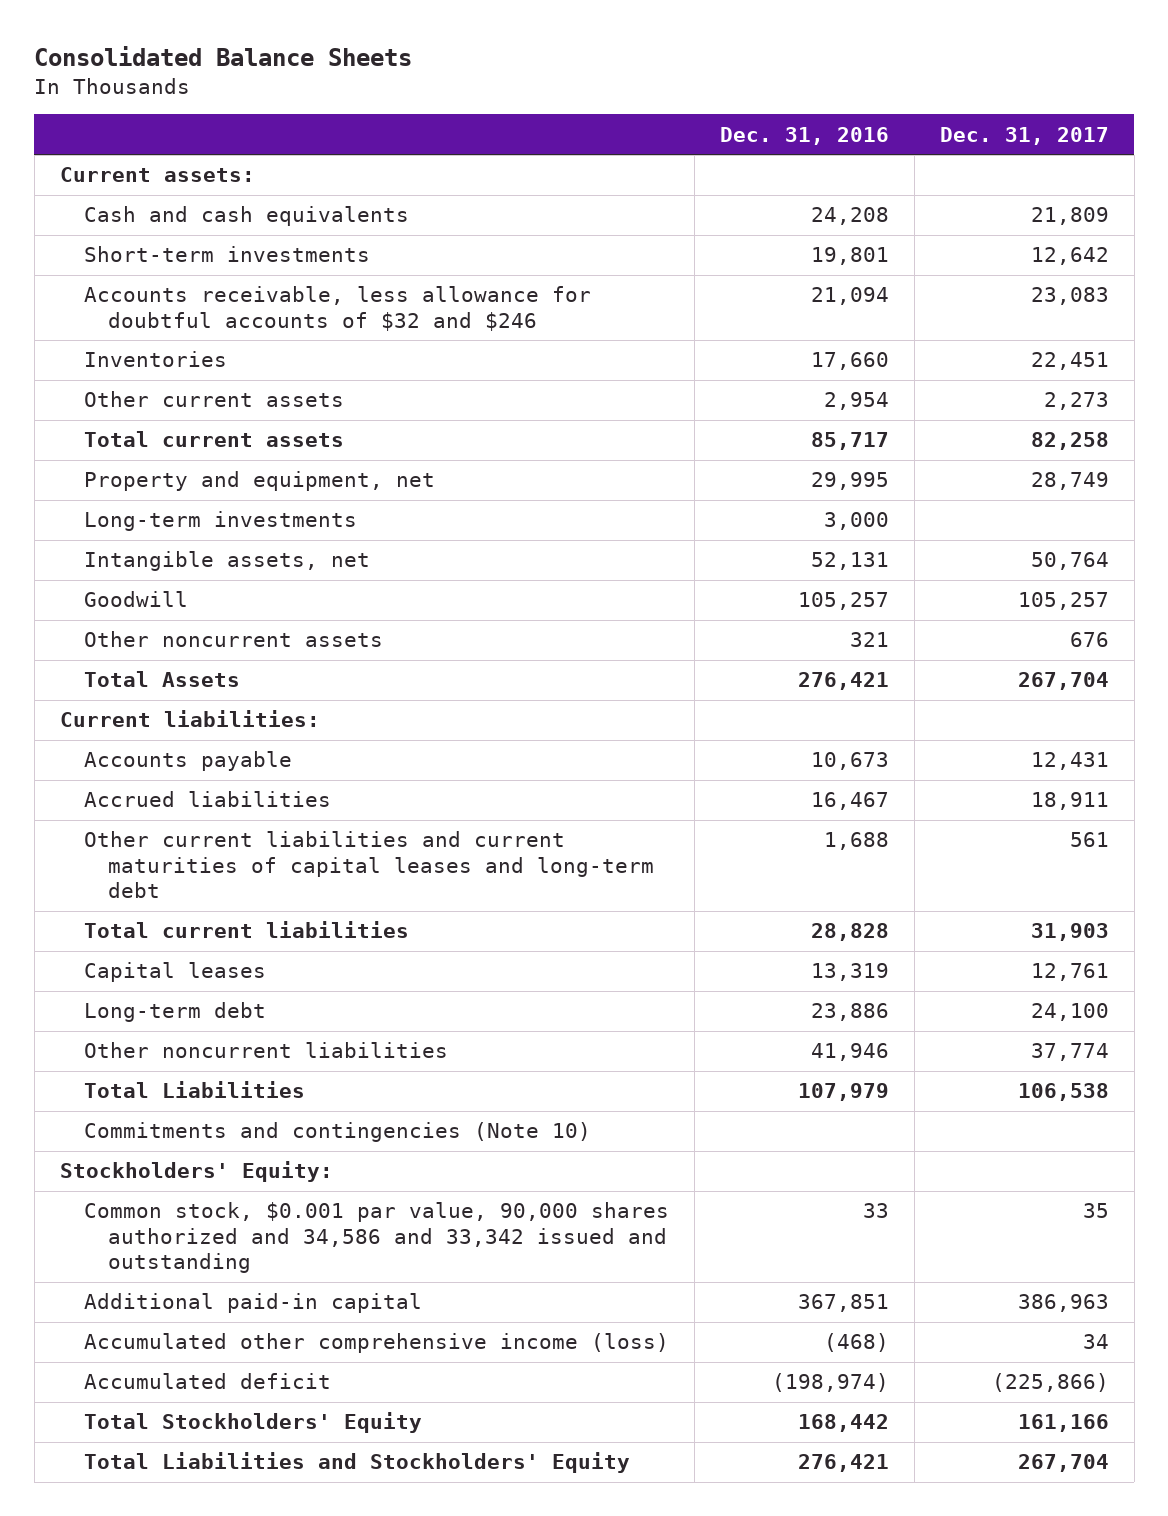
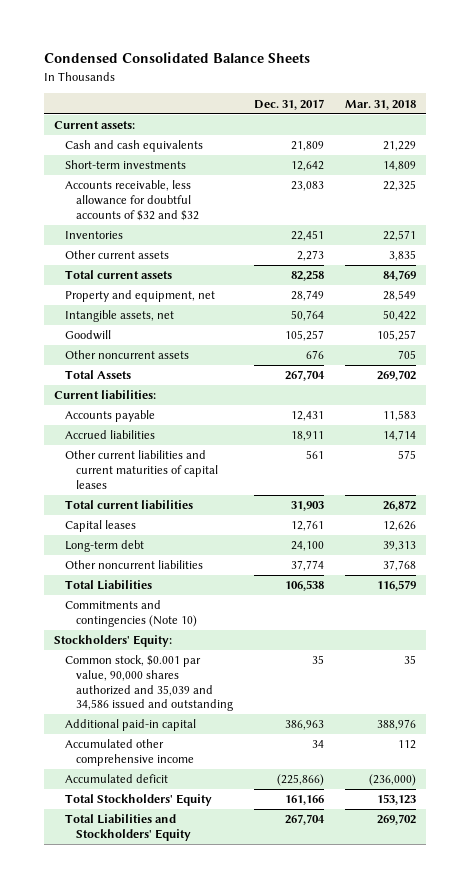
[34,46,413,67] Consolidated Balance Sheets -> [43,52,310,64] Condensed Consolidated Balance Sheets
[719,126,889,145] Dec. 31, 2016 -> none
none -> [344,99,416,110] Mar. 31, 2018
[83,286,591,331] Accounts receivable, less allowance for doubtful accounts of $32 and $246 -> [65,180,199,221] Accounts receivable, less allowance for doubtful accounts of $32 and $32
[83,511,357,532] Long-term investments -> none
[83,831,654,899] Other current liabilities and current maturities of capital leases and long-term debt -> [65,450,218,489] Other current liabilities and current maturities of capital leases
[83,1202,669,1274] Common stock, $0.001 par value, 90,000 shares authorized and 34,586 and 33,342 issued and outstanding -> [65,655,233,712] Common stock, $0.001 par value, 90,000 shares authorized and 35,039 and 34,586 issued and outstanding
[83,1333,669,1354] Accumulated other comprehensive income (loss) -> [65,739,194,767] Accumulated other comprehensive income

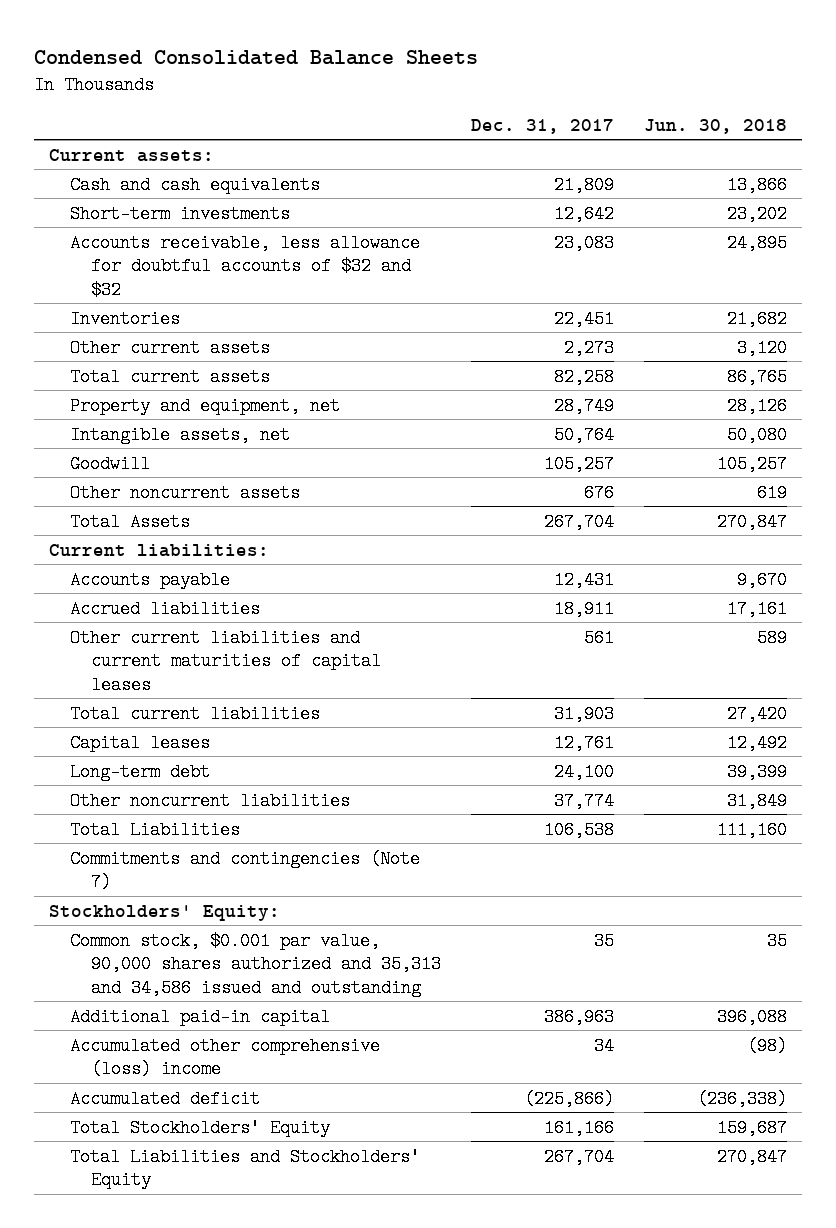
[344,99,416,110] Mar. 31, 2018 -> none
none -> [643,118,787,134] Jun. 30, 2018
[65,600,197,628] Commitments and contingencies (Note 10) -> [69,849,420,892] Commitments and contingencies (Note 7)
[65,655,233,712] Common stock, $0.001 par value, 90,000 shares authorized and 35,039 and 34,586 issued and outstanding -> [69,931,442,997] Common stock, $0.001 par value, 90,000 shares authorized and 35,313 and 34,586 issued and outstanding
[65,739,194,767] Accumulated other comprehensive income -> [69,1036,380,1079] Accumulated other comprehensive (loss) income

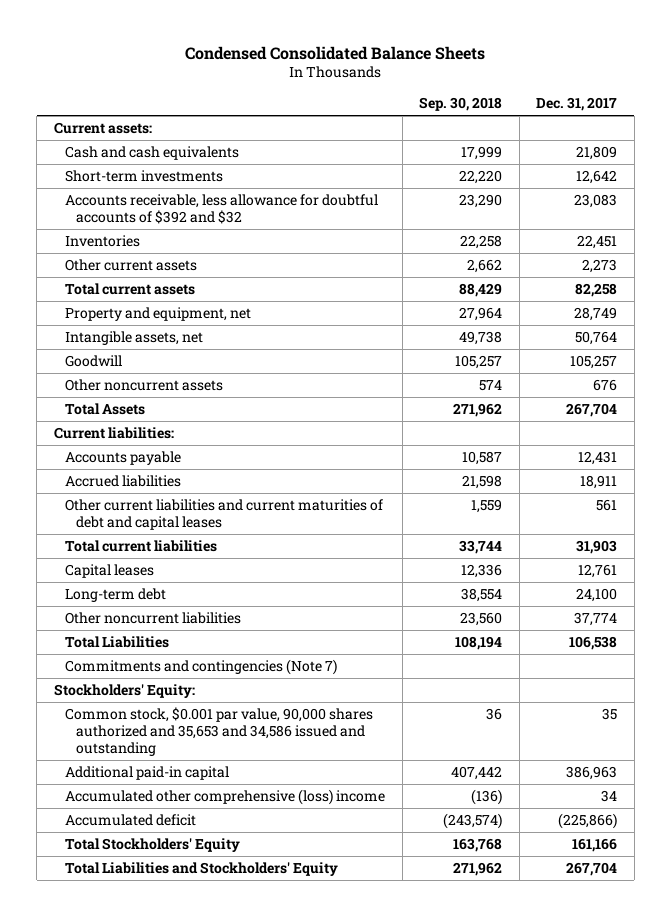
[643,118,787,134] Jun. 30, 2018 -> none
none -> [419,97,503,112] Sep. 30, 2018
[69,233,420,299] Accounts receivable, less allowance for doubtful accounts of $32 and $32 -> [65,193,379,225] Accounts receivable, less allowance for doubtful accounts of $392 and $32
[69,628,382,694] Other current liabilities and current maturities of capital leases -> [65,498,384,531] Other current liabilities and current maturities of debt and capital leases
[69,931,442,997] Common stock, $0.001 par value, 90,000 shares authorized and 35,313 and 34,586 issued and outstanding -> [65,706,374,757] Common stock, $0.001 par value, 90,000 shares authorized and 35,653 and 34,586 issued and outstanding

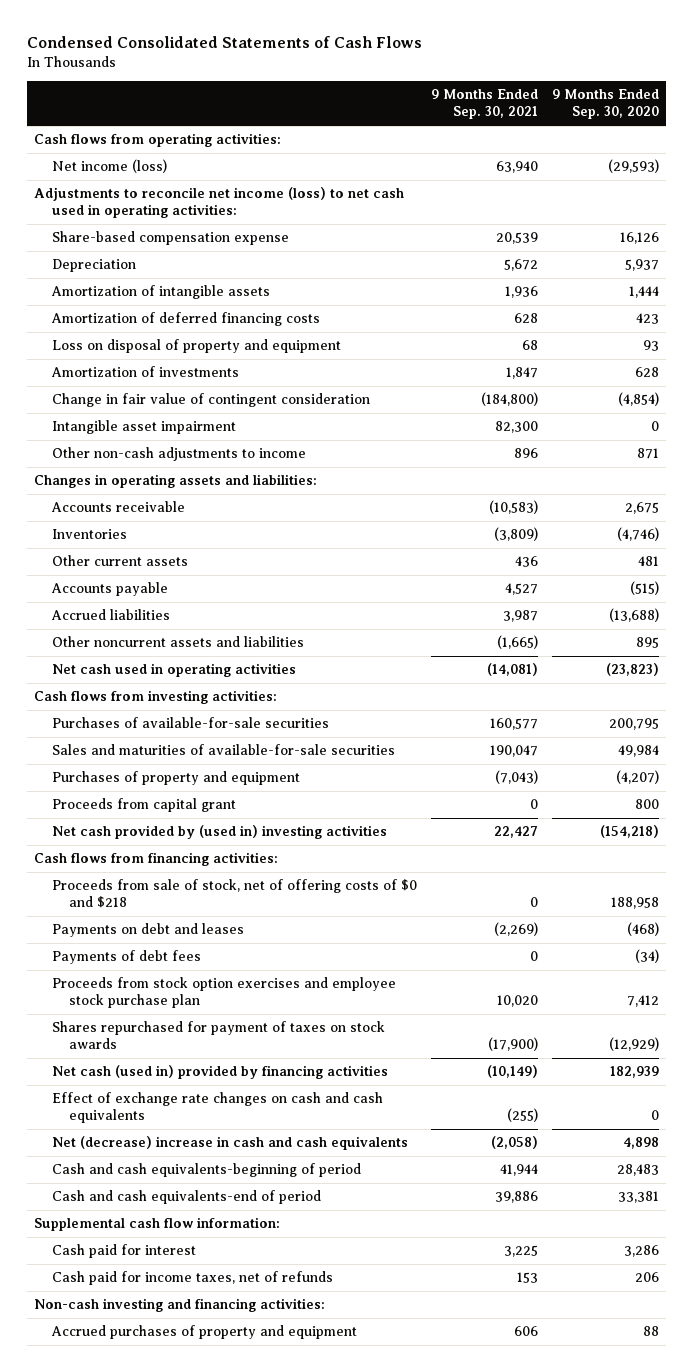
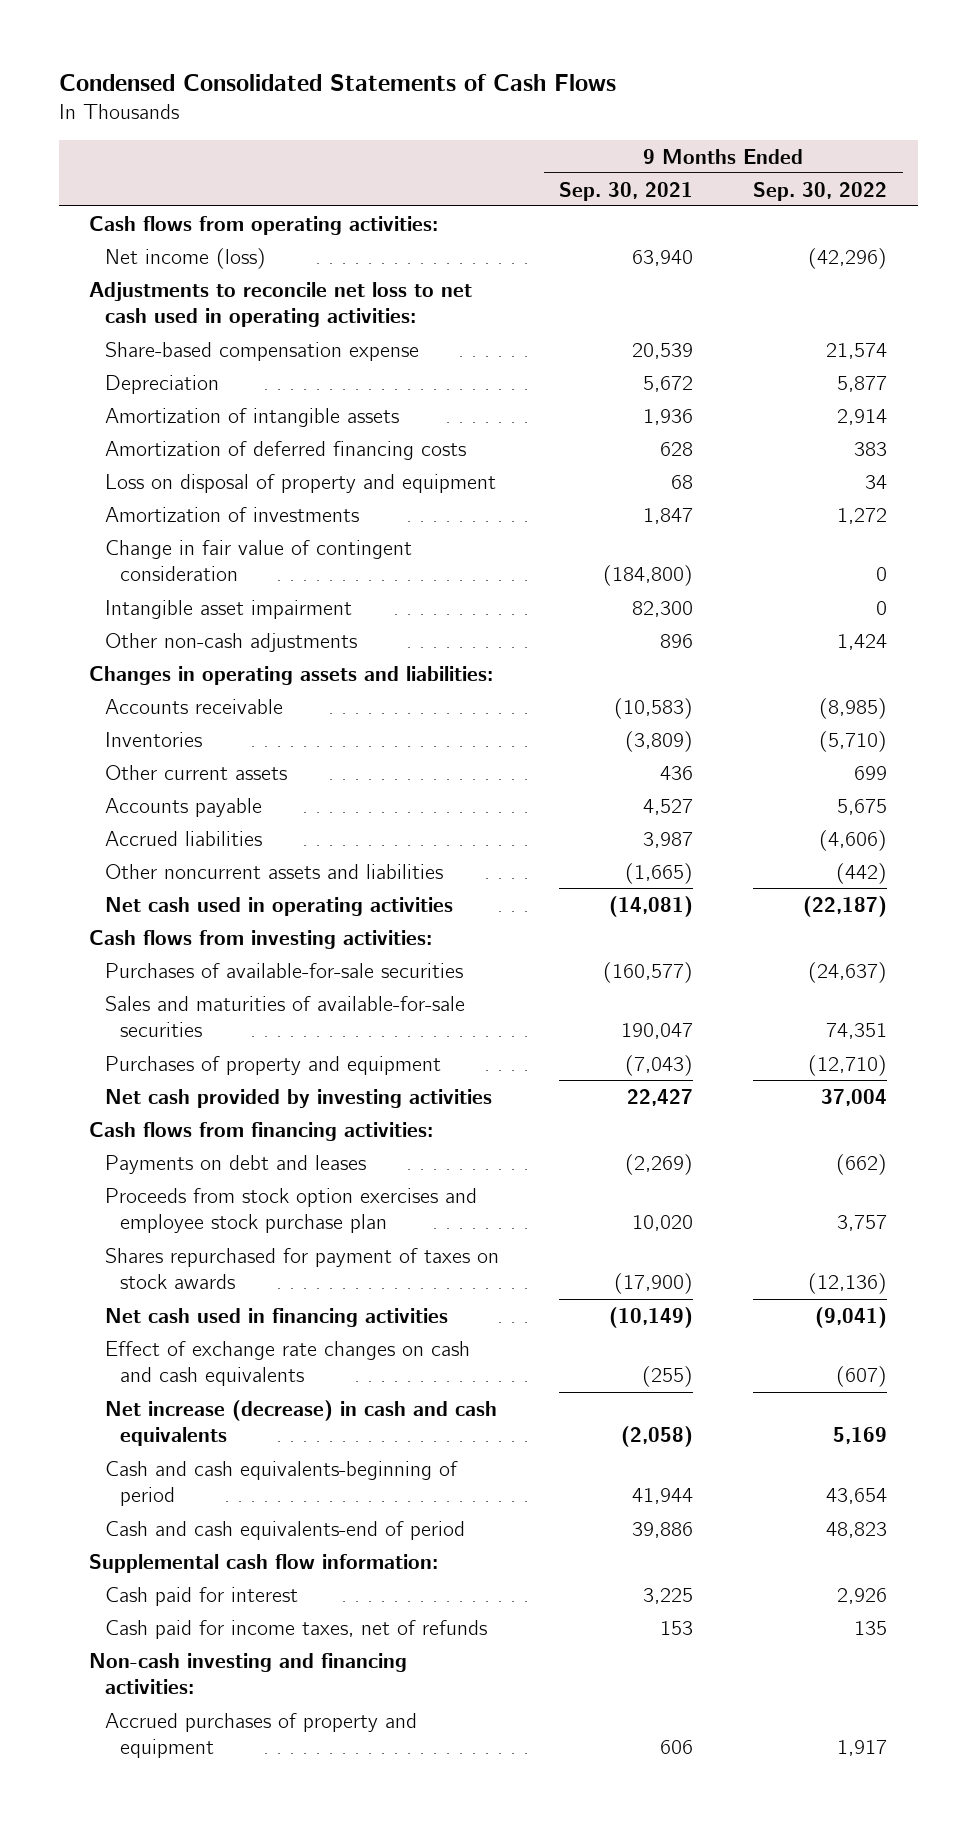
[551,89,659,120] 9 Months Ended Sep. 30, 2020 -> none
none -> [753,181,888,201] Sep. 30, 2022
[34,187,405,219] Adjustments to reconcile net income (loss) to net cash used in operating activities: -> [89,281,473,328] Adjustments to reconcile net loss to net cash used in operating activities:
[51,447,306,462] Other non-cash adjustments to income -> [104,632,357,652] Other non-cash adjustments
[489,718,538,731] 160,577 -> [603,961,694,983] (160,577)
[51,798,236,813] Proceeds from capital grant -> none
[51,825,387,840] Net cash provided by (used in) investing activities -> [104,1088,492,1108] Net cash provided by investing activities
[51,879,417,909] Proceeds from sale of stock, net of offering costs of $0 and $218 -> none
[51,950,201,965] Payments of debt fees -> none
[51,1065,388,1080] Net cash (used in) provided by financing activities -> [104,1307,448,1327] Net cash used in financing activities
[51,1136,408,1151] Net (decrease) increase in cash and cash equivalents -> [104,1399,497,1447] Net increase (decrease) in cash and cash equivalents

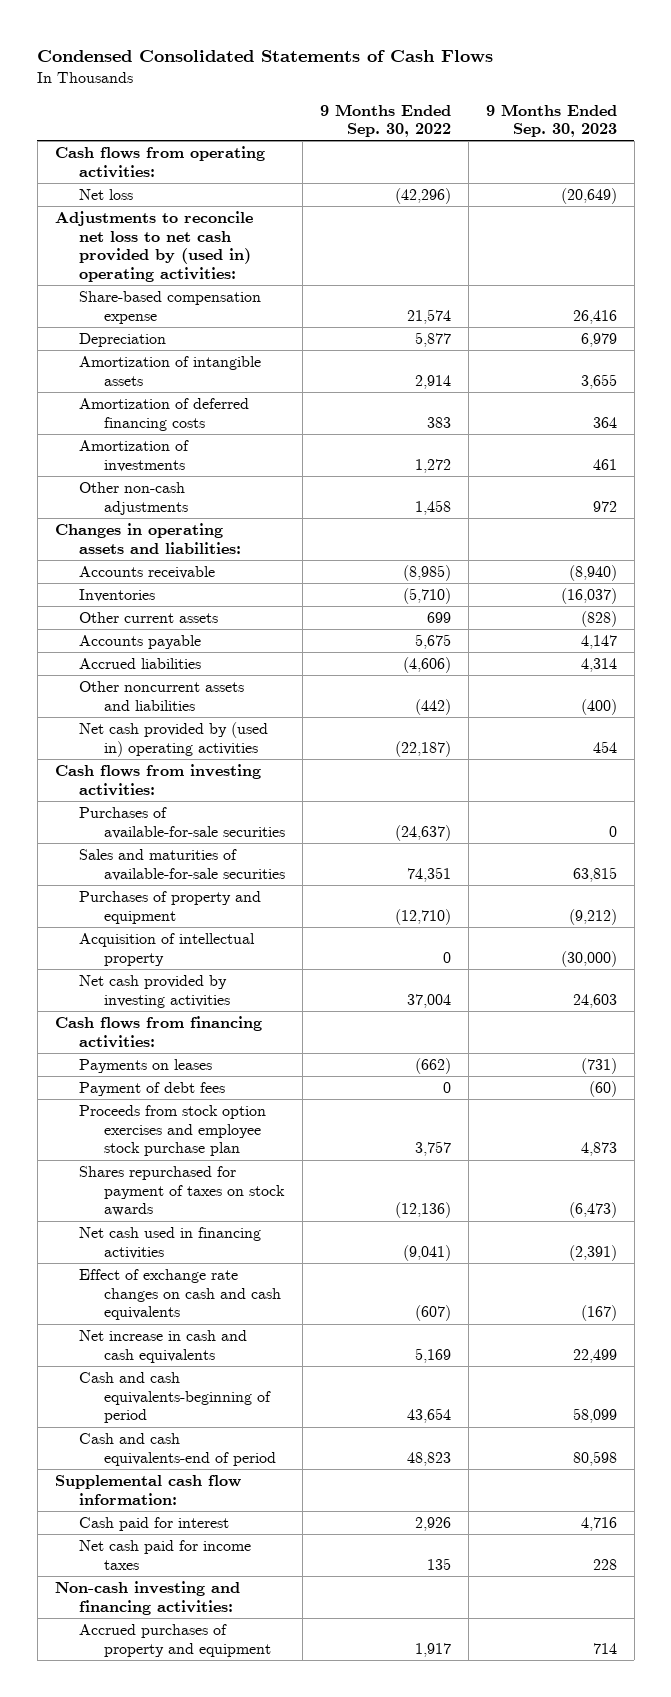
[559,181,694,201] Sep. 30, 2021 -> none
none -> [485,103,617,138] 9 Months Ended Sep. 30, 2023
[104,247,266,269] Net income (loss) -> [79,189,134,201] Net loss
[89,281,473,328] Adjustments to reconcile net loss to net cash used in operating activities: -> [54,211,253,283] Adjustments to reconcile net loss to net cash provided by (used in) operating activities:
[104,473,496,493] Loss on disposal of property and equipment -> none
[104,539,412,582] Change in fair value of contingent consideration -> none
[104,599,352,619] Intangible asset impairment -> none
[837,633,888,650] 1,424 -> [415,499,452,515] 1,458
[104,896,453,916] Net cash used in operating activities -> [79,722,269,757] Net cash provided by (used in) operating activities
none -> [79,933,256,966] Acquisition of intellectual property
[104,1154,366,1174] Payments on debt and leases -> [79,1059,213,1074] Payments on leases
none -> [79,1082,226,1097] Payment of debt fees
[104,1399,497,1447] Net increase (decrease) in cash and cash equivalents -> [79,1330,248,1363] Net increase in cash and cash equivalents
[104,1619,487,1639] Cash paid for income taxes, net of refunds -> [79,1540,252,1570] Net cash paid for income taxes

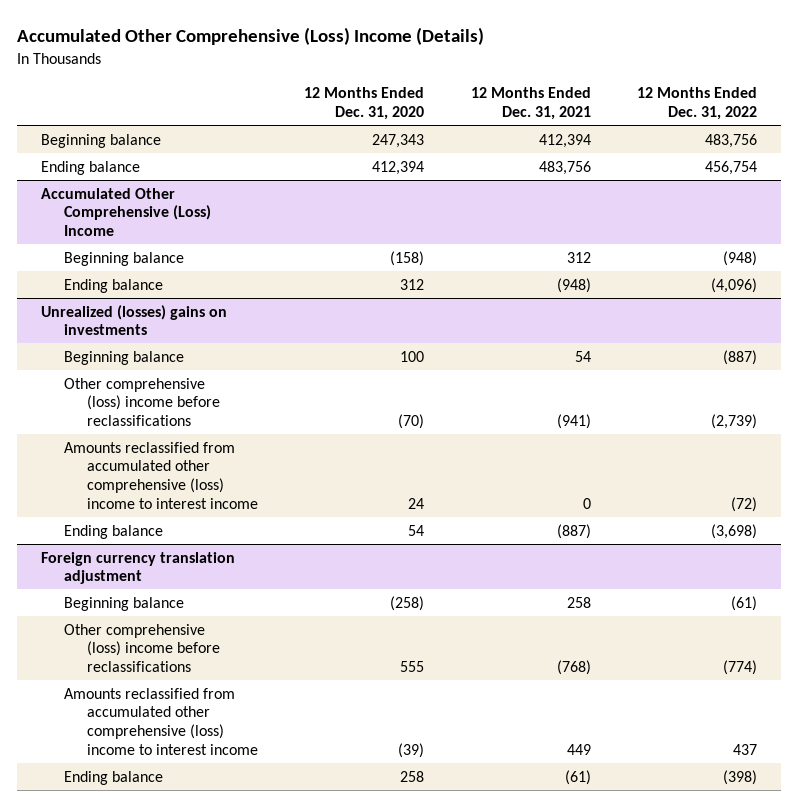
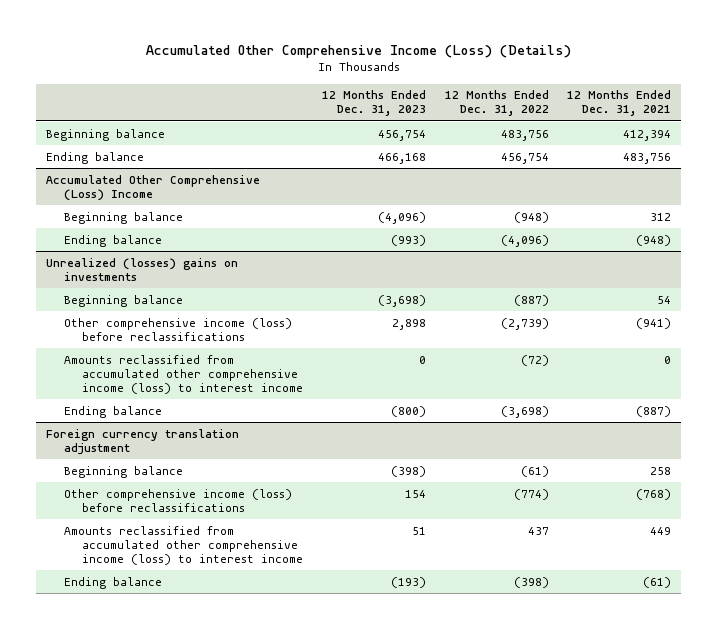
[17,27,485,46] Accumulated Other Comprehensive (Loss) Income (Details) -> [145,45,571,59] Accumulated Other Comprehensive Income (Loss) (Details)
[304,87,425,121] 12 Months Ended Dec. 31, 2020 -> none
none -> [321,90,426,117] 12 Months Ended Dec. 31, 2023
[63,377,220,427] Other comprehensive (loss) income before reclassifications -> [64,317,293,341] Other comprehensive income (loss) before reclassifications
[63,441,258,510] Amounts reclassified from accumulated other comprehensive (loss) income to interest income -> [64,354,304,394] Amounts reclassified from accumulated other comprehensive income (loss) to interest income
[63,623,220,673] Other comprehensive (loss) income before reclassifications -> [64,488,293,512] Other comprehensive income (loss) before reclassifications
[63,687,258,756] Amounts reclassified from accumulated other comprehensive (loss) income to interest income -> [64,525,304,565] Amounts reclassified from accumulated other comprehensive income (loss) to interest income

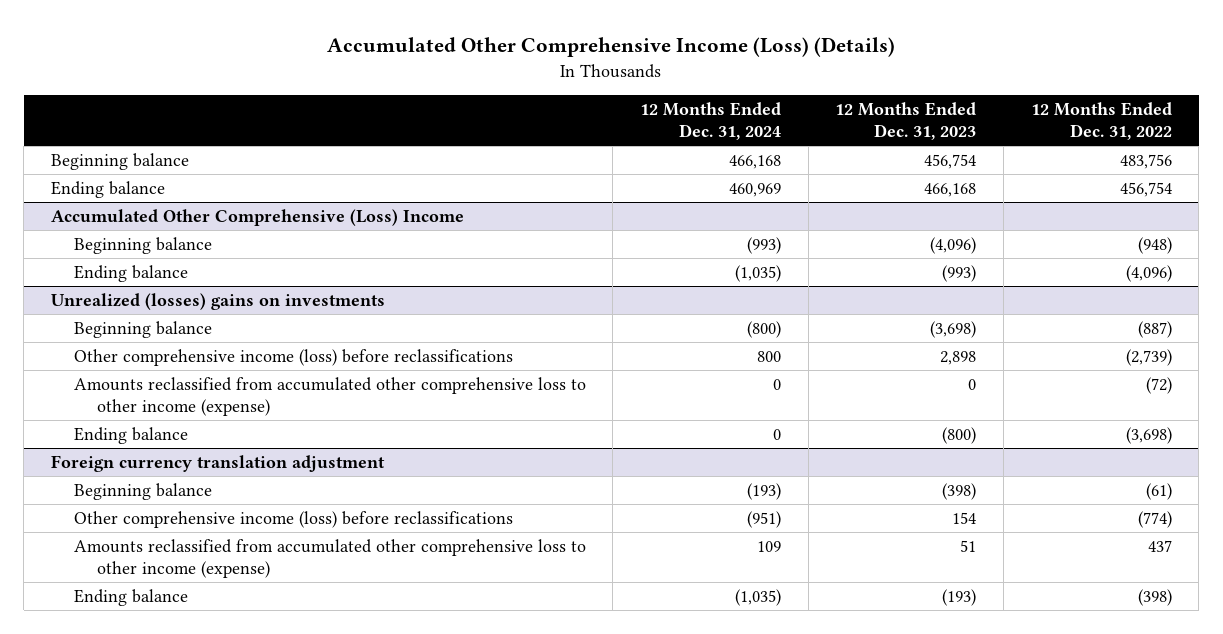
[567,90,672,117] 12 Months Ended Dec. 31, 2021 -> none
none -> [640,101,782,140] 12 Months Ended Dec. 31, 2024
[64,354,304,394] Amounts reclassified from accumulated other comprehensive income (loss) to interest income -> [73,376,586,416] Amounts reclassified from accumulated other comprehensive loss to other income (expense)
[64,525,304,565] Amounts reclassified from accumulated other comprehensive income (loss) to interest income -> [73,538,586,578] Amounts reclassified from accumulated other comprehensive loss to other income (expense)

